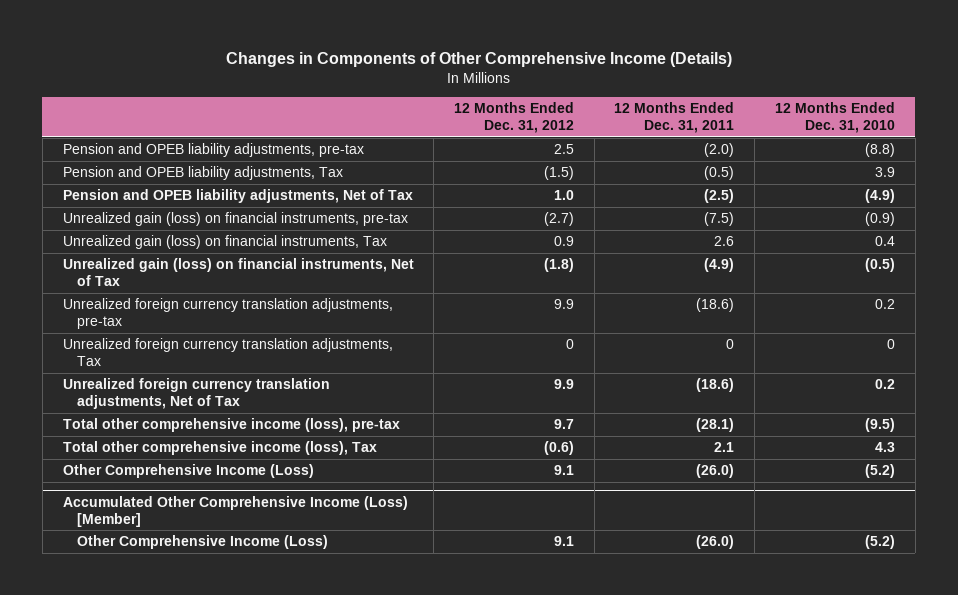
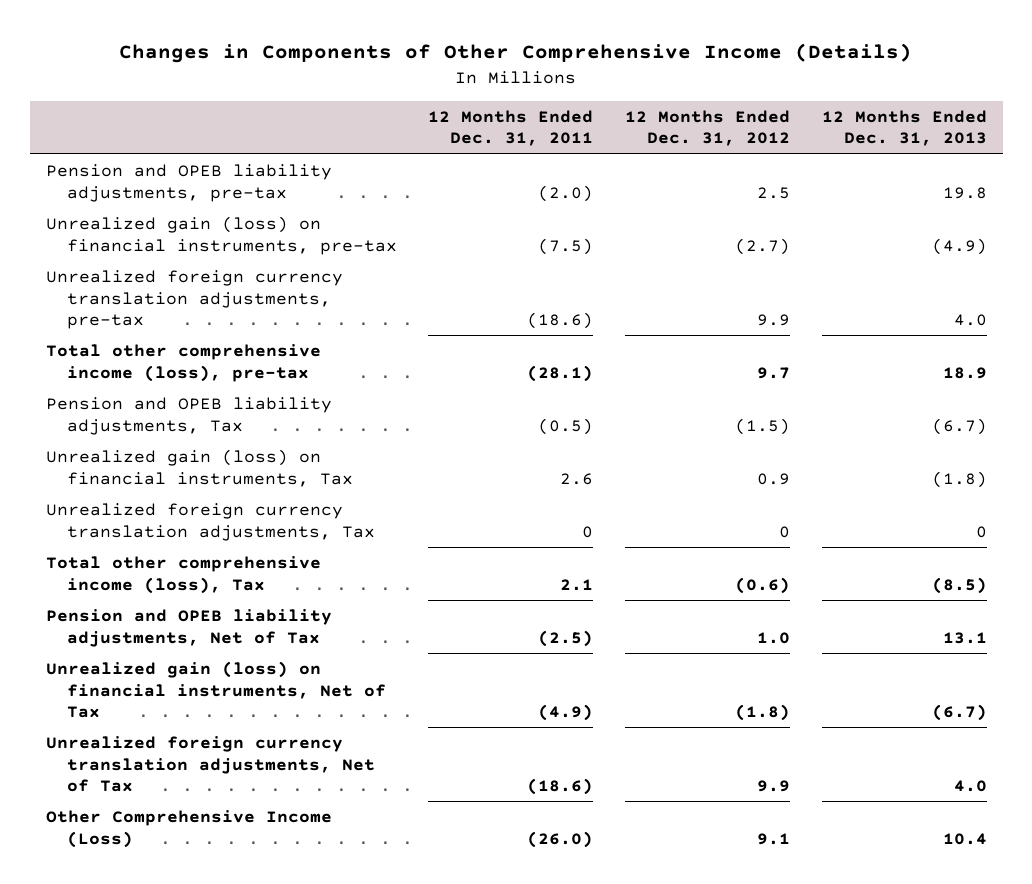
[774,101,895,133] 12 Months Ended Dec. 31, 2010 -> none
none -> [821,109,987,147] 12 Months Ended Dec. 31, 2013
[62,166,343,181] Pension and OPEB liability adjustments, Tax -> [45,397,332,435] Pension and OPEB liability adjustments, Tax
[62,235,387,250] Unrealized gain (loss) on financial instruments, Tax -> [45,449,353,487] Unrealized gain (loss) on financial instruments, Tax
[62,338,393,367] Unrealized foreign currency translation adjustments, Tax -> [45,503,375,541] Unrealized foreign currency translation adjustments, Tax
[62,464,314,479] Other Comprehensive Income (Loss) -> none
[62,495,408,527] Accumulated Other Comprehensive Income (Loss) [Member] -> none
[62,189,413,204] Pension and OPEB liability adjustments, Net of Tax -> [45,609,332,647] Pension and OPEB liability adjustments, Net of Tax
[62,258,414,287] Unrealized gain (loss) on financial instruments, Net of Tax -> [45,661,386,718] Unrealized gain (loss) on financial instruments, Net of Tax
[62,378,330,410] Unrealized foreign currency translation adjustments, Net of Tax -> [45,736,375,792] Unrealized foreign currency translation adjustments, Net of Tax

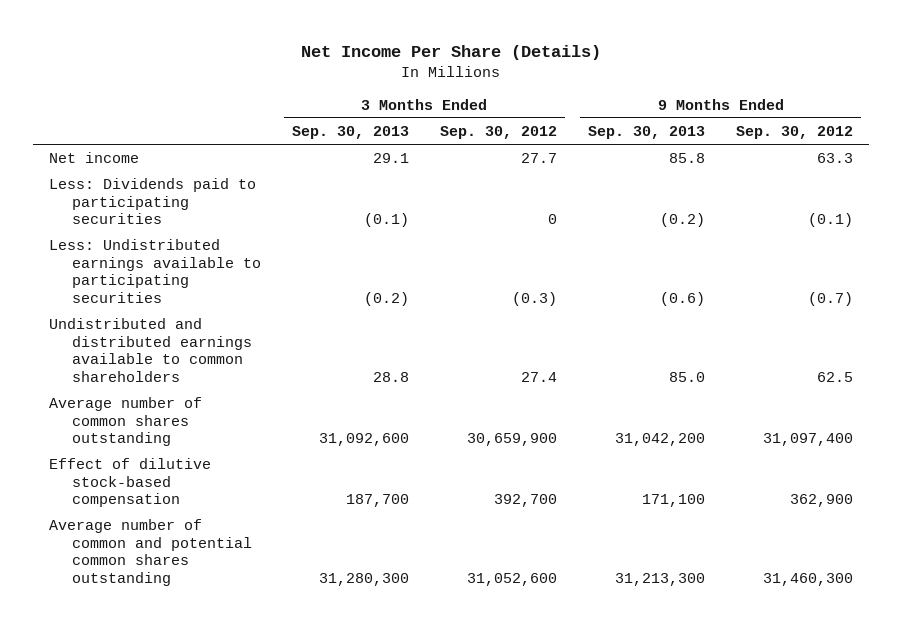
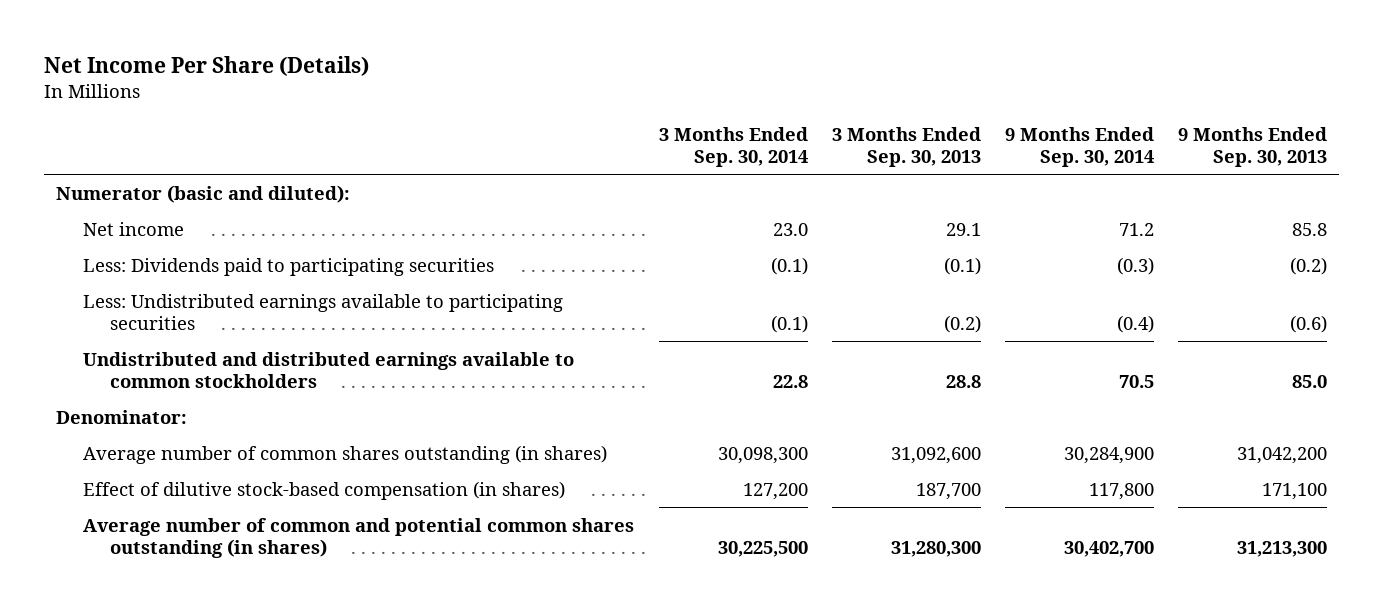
[439,125,557,139] Sep. 30, 2012 -> none
[736,125,854,139] Sep. 30, 2012 -> none
none -> [658,126,808,167] 3 Months Ended Sep. 30, 2014
none -> [1004,126,1154,167] 9 Months Ended Sep. 30, 2014
none -> [56,184,351,203] Numerator (basic and diluted):
[49,317,252,383] Undistributed and distributed earnings available to common shareholders -> [83,351,575,388] Undistributed and distributed earnings available to common stockholders
none -> [56,409,188,424] Denominator:
[49,396,203,447] Average number of common shares outstanding -> [83,444,608,464] Average number of common shares outstanding (in shares)
[49,457,212,508] Effect of dilutive stock-based compensation -> [83,480,566,500] Effect of dilutive stock-based compensation (in shares)
[49,518,252,587] Average number of common and potential common shares outstanding -> [83,517,635,558] Average number of common and potential common shares outstanding (in shares)

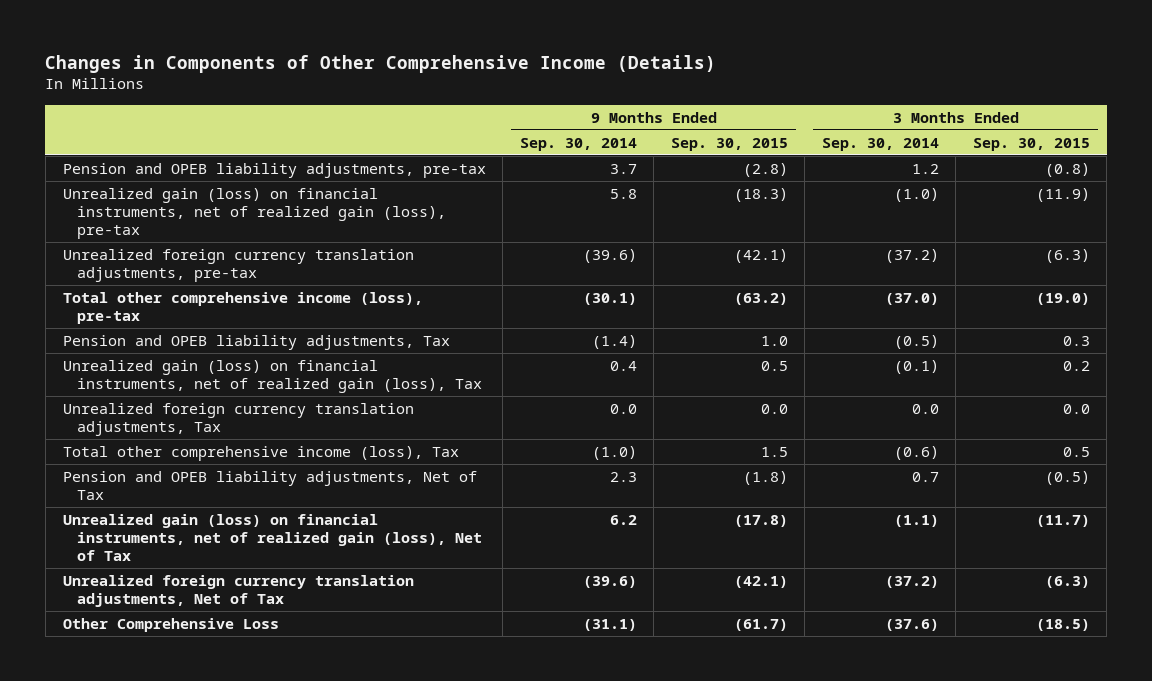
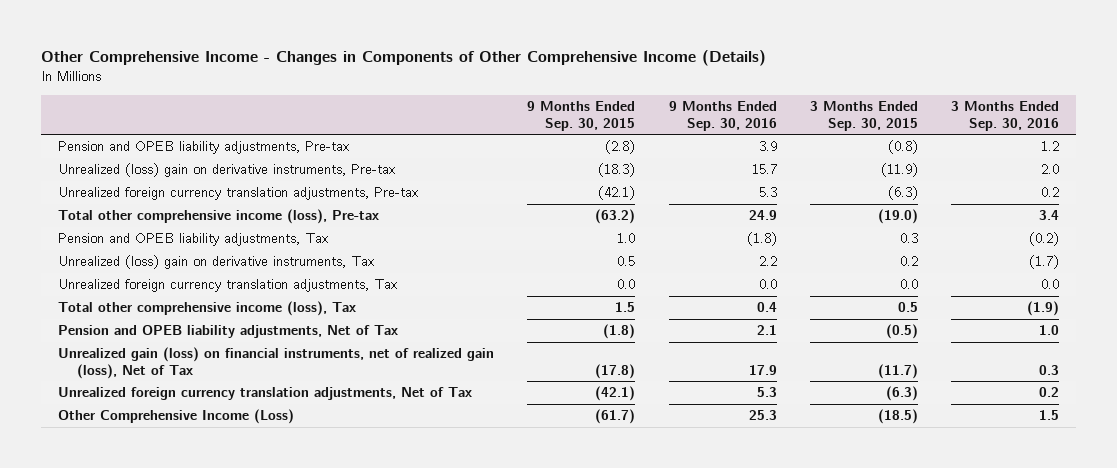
[45,55,717,74] Changes in Components of Other Comprehensive Income (Details) -> [40,50,766,67] Other Comprehensive Income - Changes in Components of Other Comprehensive Income (Details)
[519,137,637,151] Sep. 30, 2014 -> none
[821,137,939,151] Sep. 30, 2014 -> none
none -> [668,100,777,131] 9 Months Ended Sep. 30, 2016
none -> [951,100,1060,131] 3 Months Ended Sep. 30, 2016
[62,163,486,179] Pension and OPEB liability adjustments, pre-tax -> [57,141,349,155] Pension and OPEB liability adjustments, Pre-tax
[62,188,446,239] Unrealized gain (loss) on financial instruments, net of realized gain (loss), pre-tax -> [57,163,395,178] Unrealized (loss) gain on derivative instruments, Pre-tax
[62,249,414,282] Unrealized foreign currency translation adjustments, pre-tax -> [57,187,418,201] Unrealized foreign currency translation adjustments, Pre-tax
[62,292,423,324] Total other comprehensive income (loss), pre-tax -> [57,209,379,225] Total other comprehensive income (loss), Pre-tax
[62,360,482,393] Unrealized gain (loss) on financial instruments, net of realized gain (loss), Tax -> [57,255,374,270] Unrealized (loss) gain on derivative instruments, Tax
[62,618,279,633] Other Comprehensive Loss -> [57,409,294,425] Other Comprehensive Income (Loss)

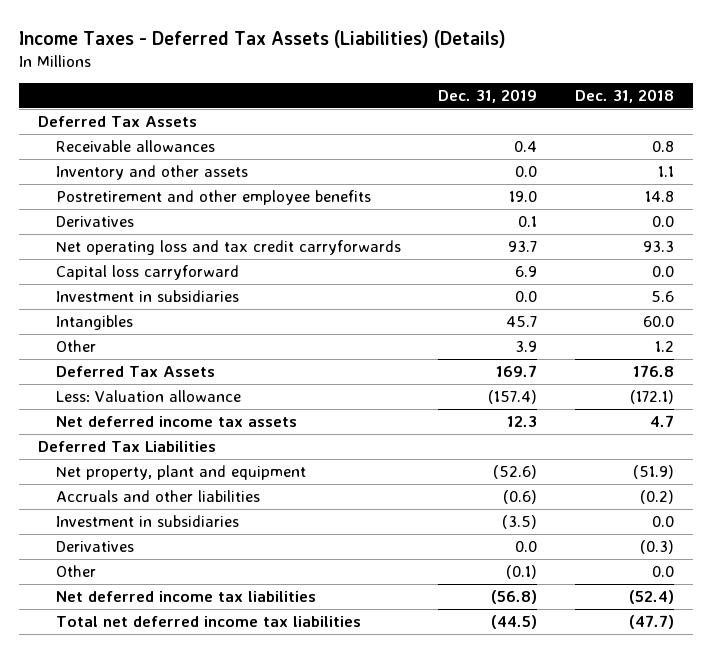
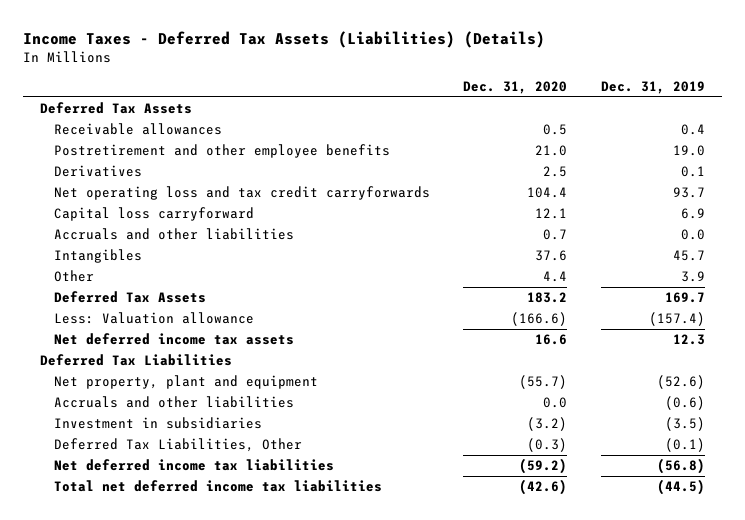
[574,88,674,103] Dec. 31, 2018 -> none
none -> [463,80,568,94] Dec. 31, 2020
[55,164,248,180] Inventory and other assets -> none
[55,289,239,302] Investment in subsidiaries -> none
none -> [53,228,294,241] Accruals and other liabilities
[55,540,134,552] Derivatives -> none
[55,564,96,577] Other -> [53,438,302,453] Deferred Tax Liabilities, Other

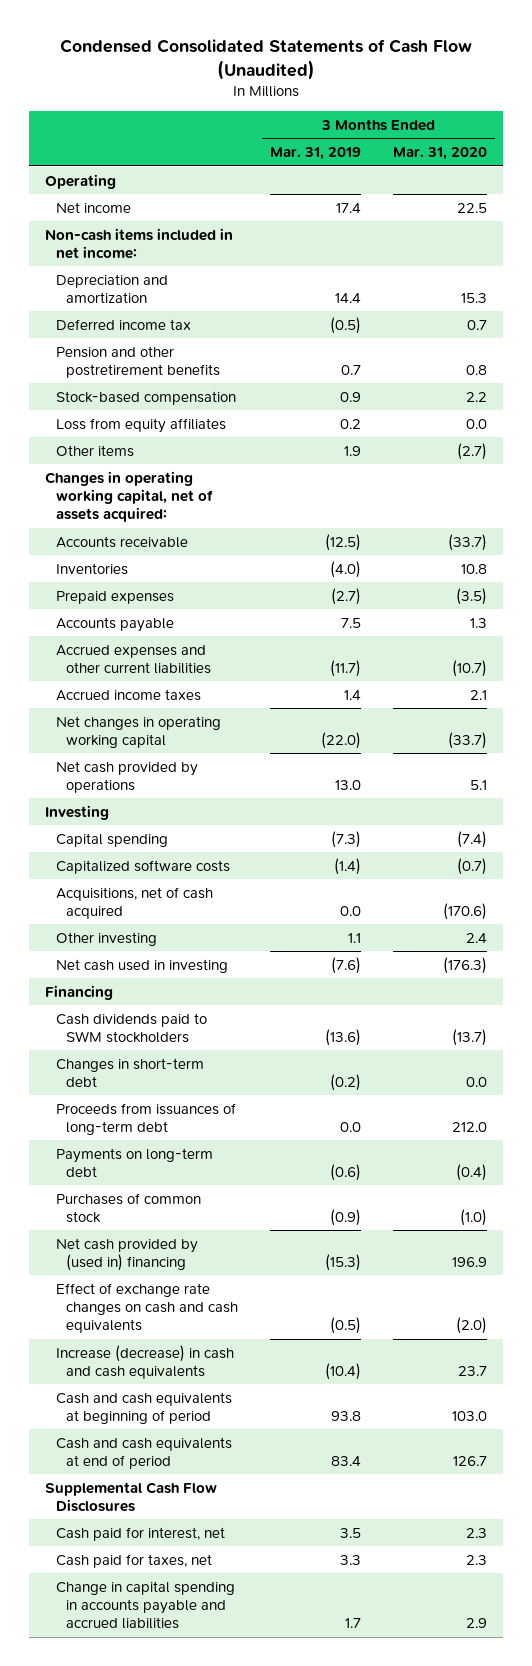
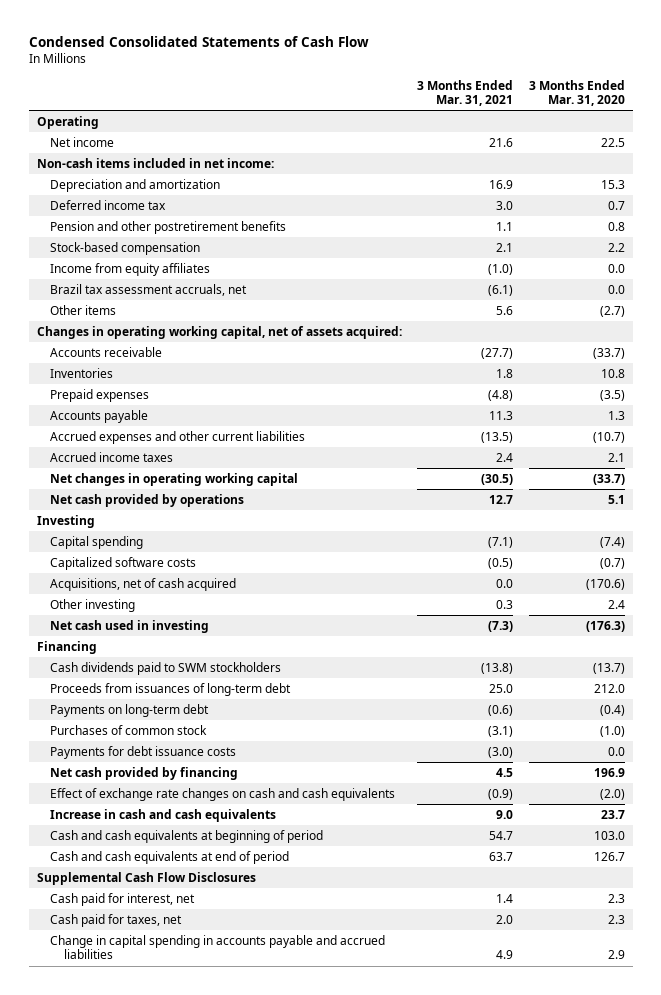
[59,39,472,80] Condensed Consolidated Statements of Cash Flow (Unaudited) -> [28,35,369,47] Condensed Consolidated Statements of Cash Flow
[270,147,362,161] Mar. 31, 2019 -> none
none -> [417,79,514,107] 3 Months Ended Mar. 31, 2021
[55,417,226,433] Loss from equity affiliates -> [50,262,211,276] Income from equity affiliates
none -> [50,283,248,296] Brazil tax assessment accruals, net
[55,1057,204,1087] Changes in short-term debt -> none
none -> [50,745,237,759] Payments for debt issuance costs
[55,1237,198,1271] Net cash provided by (used in) financing -> [50,766,239,780] Net cash provided by financing
[55,1344,234,1379] Increase (decrease) in cash and cash equivalents -> [50,808,277,822] Increase in cash and cash equivalents

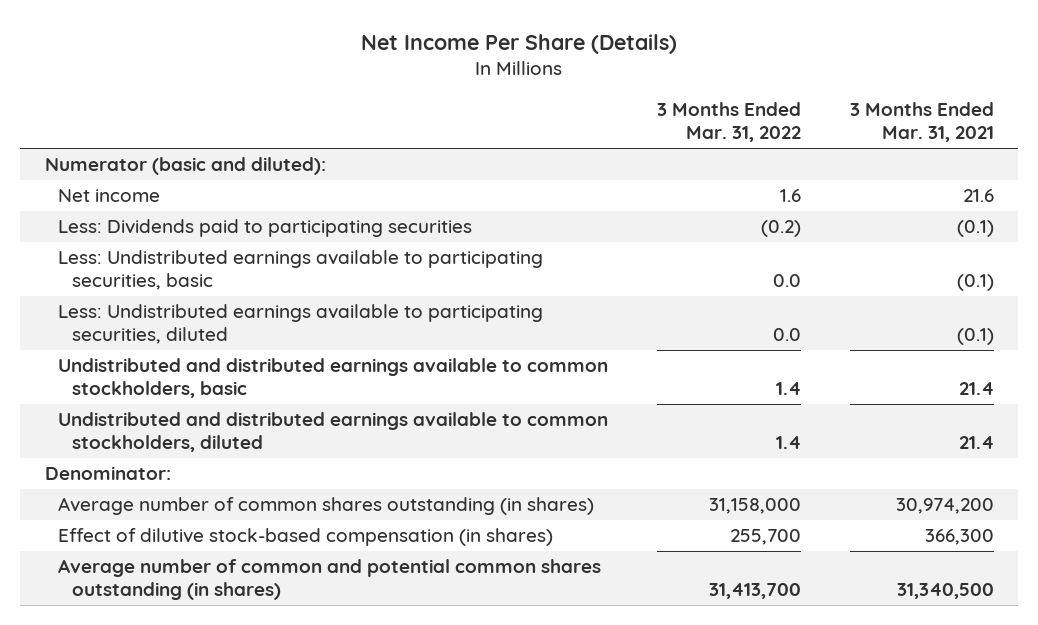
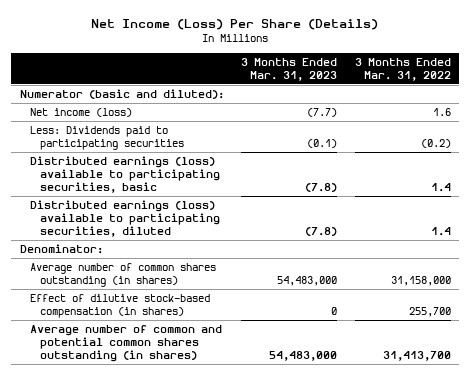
[361,33,678,54] Net Income Per Share (Details) -> [91,18,379,30] Net Income (Loss) Per Share (Details)
[849,102,994,143] 3 Months Ended Mar. 31, 2021 -> none
none -> [241,57,338,81] 3 Months Ended Mar. 31, 2023
[58,189,161,203] Net income -> [30,107,133,117] Net income (loss)
[58,250,544,291] Less: Undistributed earnings available to participating securities, basic -> none
[58,304,544,345] Less: Undistributed earnings available to participating securities, diluted -> none
[58,358,609,399] Undistributed and distributed earnings available to common stockholders, basic -> [30,155,221,194] Distributed earnings (loss) available to participating securities, basic
[58,412,609,453] Undistributed and distributed earnings available to common stockholders, diluted -> [30,199,221,238] Distributed earnings (loss) available to participating securities, diluted

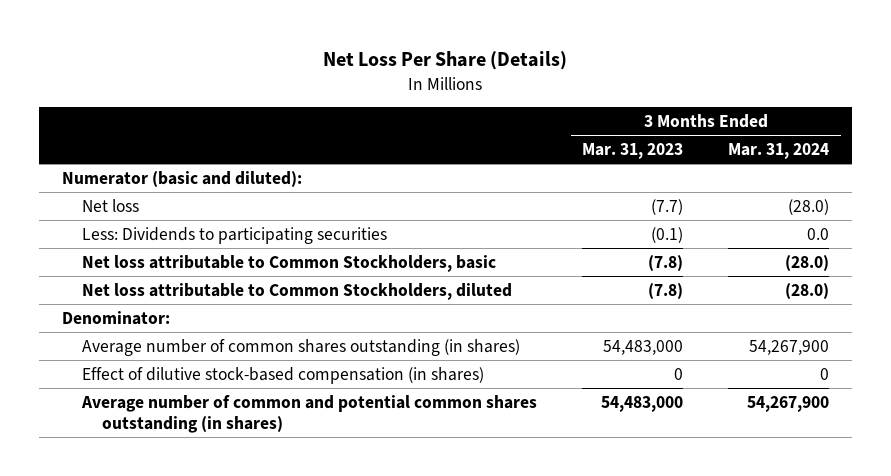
[91,18,379,30] Net Income (Loss) Per Share (Details) -> [323,51,568,71] Net Loss Per Share (Details)
[354,57,451,81] 3 Months Ended Mar. 31, 2022 -> none
none -> [728,143,830,160] Mar. 31, 2024
[30,107,133,117] Net income (loss) -> [81,198,139,212] Net loss
[30,125,185,151] Less: Dividends paid to participating securities -> [81,226,387,244] Less: Dividends to participating securities
[30,155,221,194] Distributed earnings (loss) available to participating securities, basic -> [81,254,496,272] Net loss attributable to Common Stockholders, basic
[30,199,221,238] Distributed earnings (loss) available to participating securities, diluted -> [81,282,512,300] Net loss attributable to Common Stockholders, diluted

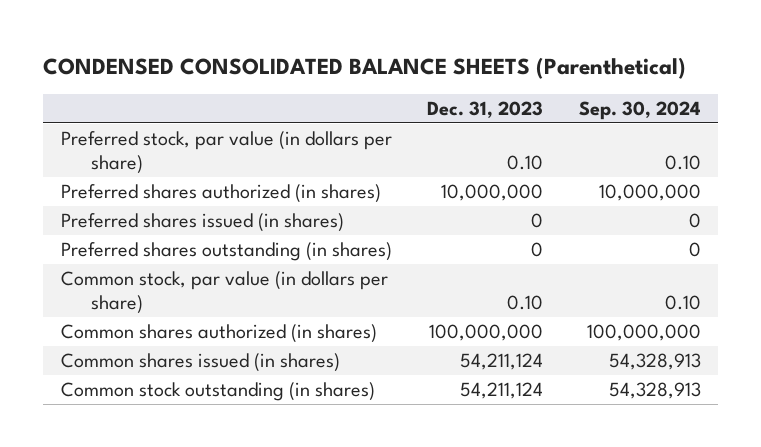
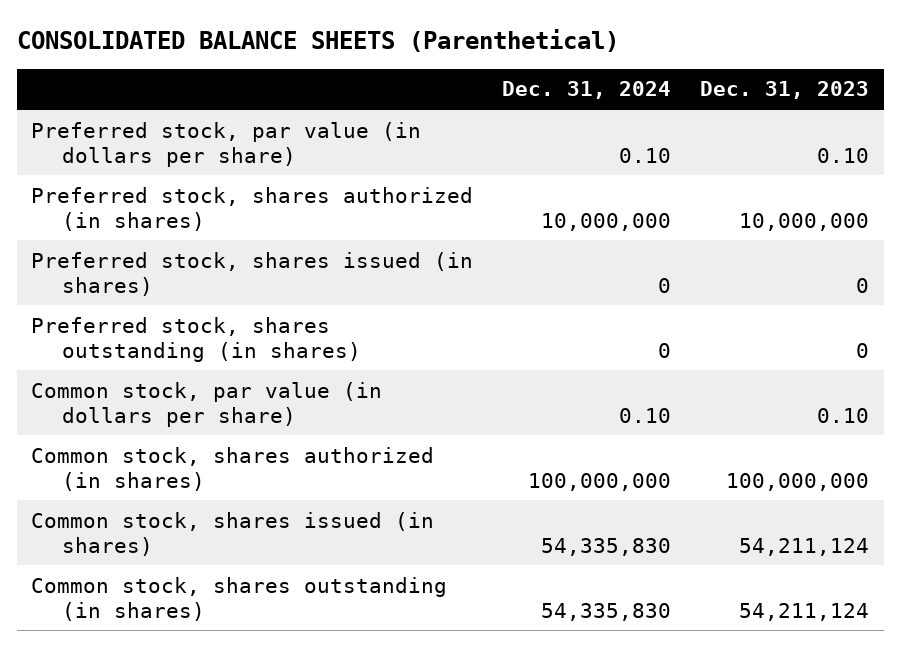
[42,56,686,79] CONDENSED CONSOLIDATED BALANCE SHEETS (Parenthetical) -> [17,28,620,52] CONSOLIDATED BALANCE SHEETS (Parenthetical)
[578,100,701,120] Sep. 30, 2024 -> none
none -> [502,81,672,100] Dec. 31, 2024
[60,184,381,204] Preferred shares authorized (in shares) -> [31,186,474,231] Preferred stock, shares authorized (in shares)
[60,213,344,233] Preferred shares issued (in shares) -> [31,251,474,296] Preferred stock, shares issued (in shares)
[60,242,392,262] Preferred shares outstanding (in shares) -> [31,316,362,362] Preferred stock, shares outstanding (in shares)
[60,324,377,344] Common shares authorized (in shares) -> [31,446,435,491] Common stock, shares authorized (in shares)
[60,353,340,373] Common shares issued (in shares) -> [31,511,435,556] Common stock, shares issued (in shares)
[60,382,375,402] Common stock outstanding (in shares) -> [31,576,448,621] Common stock, shares outstanding (in shares)

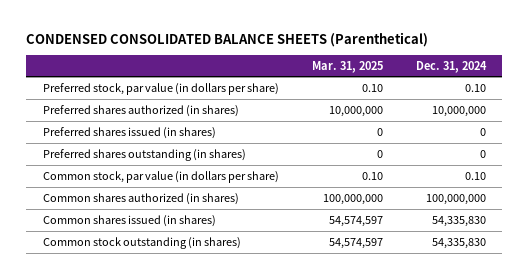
[17,28,620,52] CONSOLIDATED BALANCE SHEETS (Parenthetical) -> [26,31,429,47] CONDENSED CONSOLIDATED BALANCE SHEETS (Parenthetical)
[700,81,870,100] Dec. 31, 2023 -> none
none -> [311,60,383,73] Mar. 31, 2025
[31,186,474,231] Preferred stock, shares authorized (in shares) -> [42,104,239,117] Preferred shares authorized (in shares)
[31,251,474,296] Preferred stock, shares issued (in shares) -> [42,126,216,139] Preferred shares issued (in shares)
[31,316,362,362] Preferred stock, shares outstanding (in shares) -> [42,148,246,161] Preferred shares outstanding (in shares)
[31,446,435,491] Common stock, shares authorized (in shares) -> [42,192,239,205] Common shares authorized (in shares)
[31,511,435,556] Common stock, shares issued (in shares) -> [42,214,216,227] Common shares issued (in shares)
[31,576,448,621] Common stock, shares outstanding (in shares) -> [42,236,241,249] Common stock outstanding (in shares)

